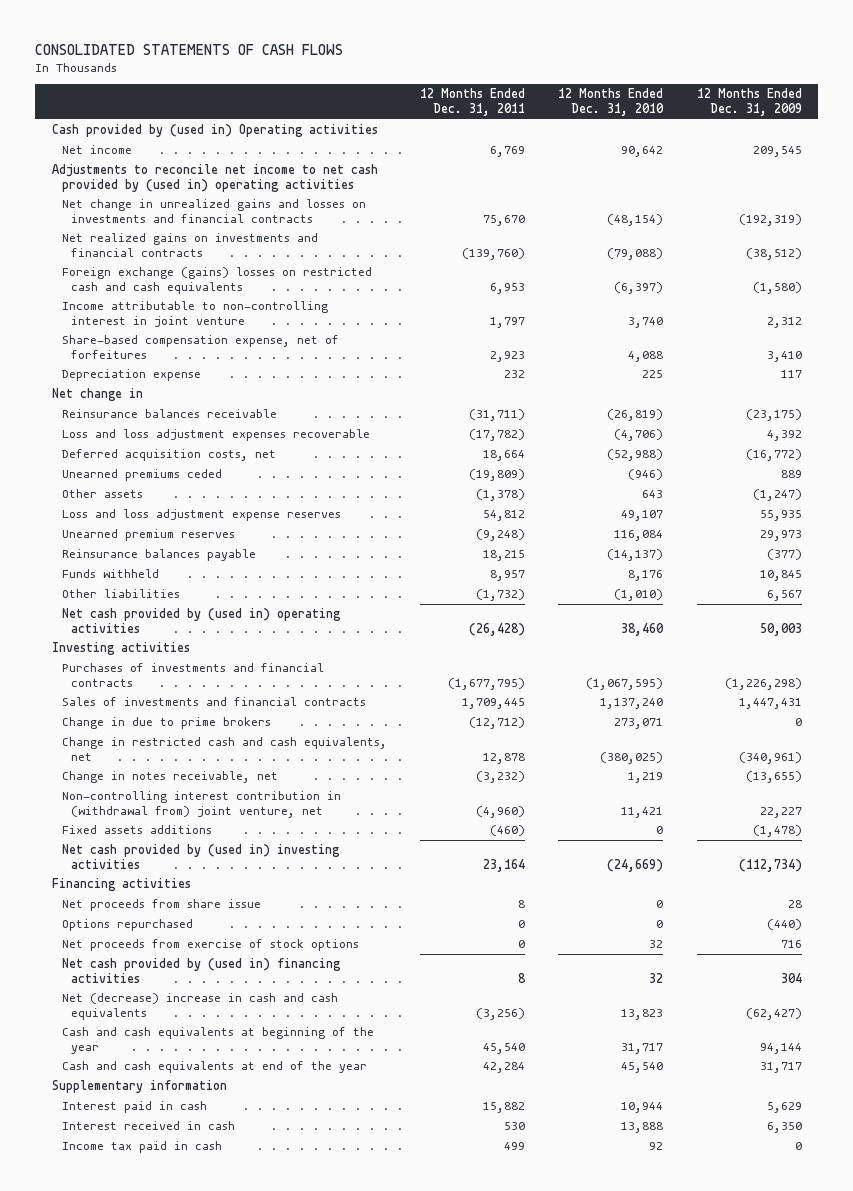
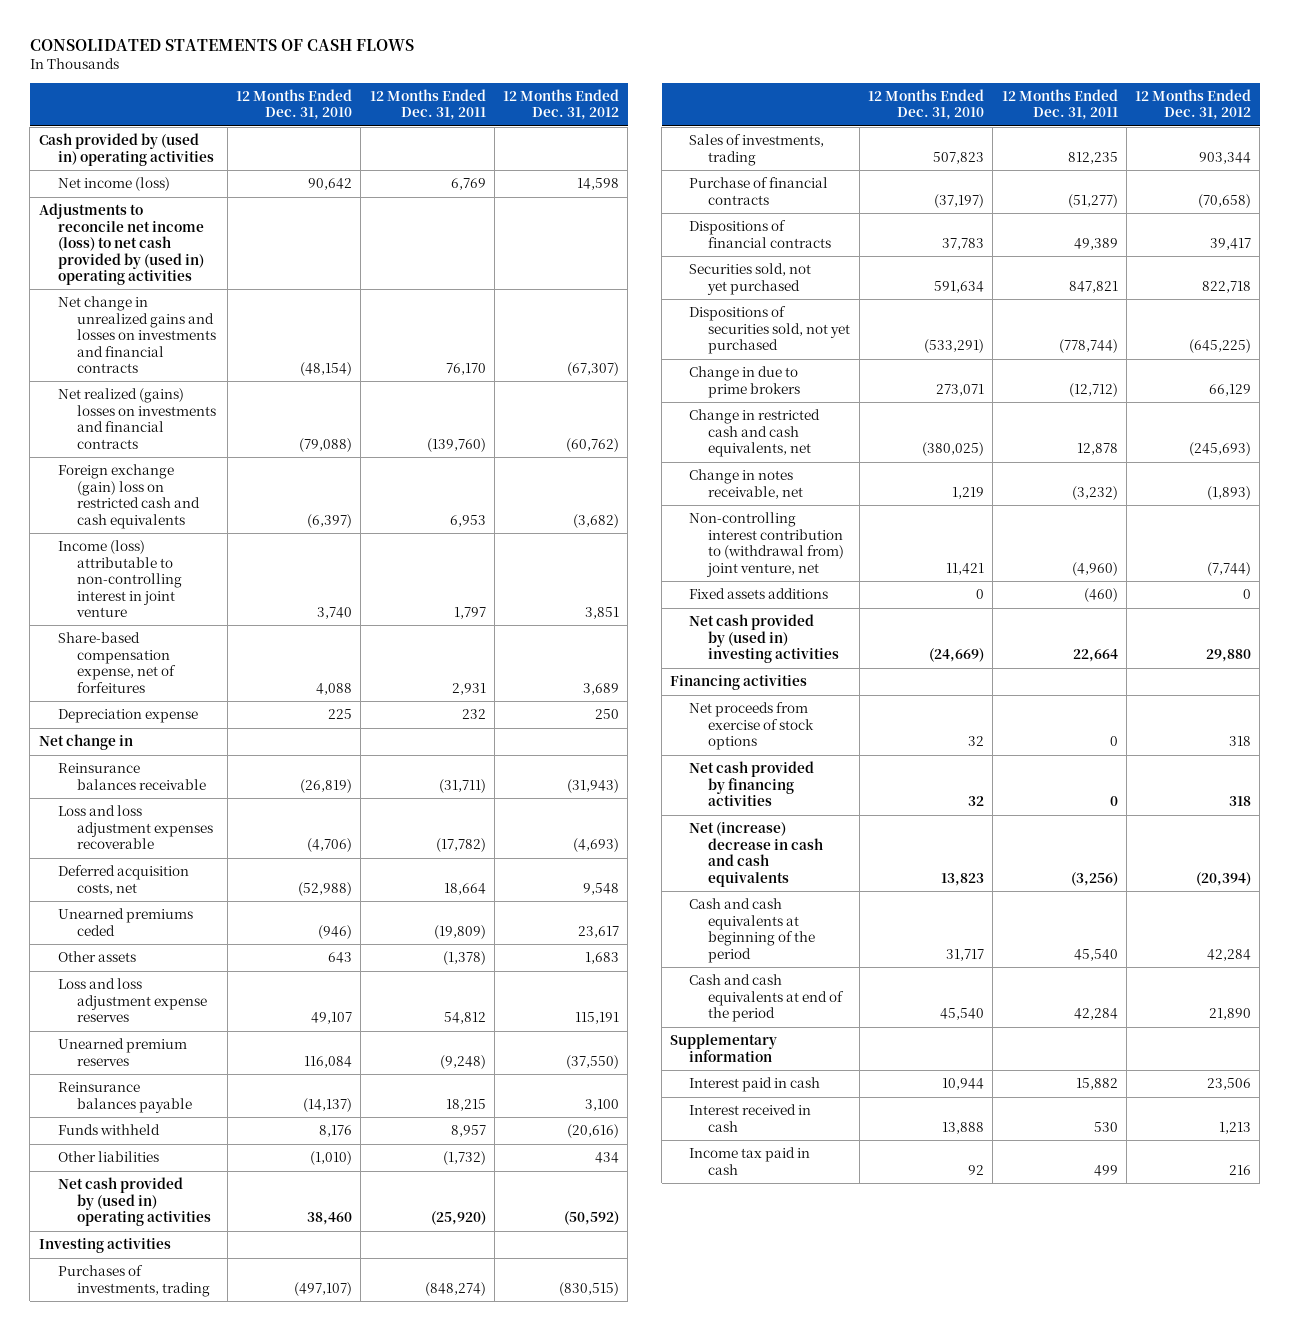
[696,88,802,117] 12 Months Ended Dec. 31, 2009 -> none
none -> [503,88,620,121] 12 Months Ended Dec. 31, 2012
[51,124,378,138] Cash provided by (used in) Operating activities -> [38,133,214,166] Cash provided by (used in) operating activities
[61,145,132,155] Net income -> [57,177,170,192] Net income (loss)
[51,164,378,192] Adjustments to reconcile net income to net cash provided by (used in) operating activities -> [38,203,204,286] Adjustments to reconcile net income (loss) to net cash provided by (used in) operating activities
[482,214,525,226] 75,670 -> [445,363,486,376] 76,170
[61,233,318,257] Net realized gains on investments and financial contracts -> [57,388,216,449] Net realized (gains) losses on investments and financial contracts
[61,267,372,294] Foreign exchange (gains) losses on restricted cash and cash equivalents -> [57,464,200,529] Foreign exchange (gain) loss on restricted cash and cash equivalents
[61,301,328,327] Income attributable to non-controlling interest in joint venture -> [57,540,182,618] Income (loss) attributable to non-controlling interest in joint venture
[489,350,525,362] 2,923 -> [451,682,486,695] 2,931
[468,622,525,636] (26,428) -> [430,1211,486,1226] (25,920)
[61,663,324,687] Purchases of investments and financial contracts -> none
[61,697,366,707] Sales of investments and financial contracts -> none
none -> [57,1265,210,1297] Purchases of investments, trading
none -> [689,134,825,166] Sales of investments, trading
none -> [689,177,829,205] Purchase of financial contracts
none -> [689,220,832,248] Dispositions of financial contracts
none -> [689,263,812,295] Securities sold, not yet purchased
none -> [689,306,851,355] Dispositions of securities sold, not yet purchased
[61,791,341,818] Non-controlling interest contribution in (withdrawal from) joint venture, net -> [689,512,845,577] Non-controlling interest contribution to (withdrawal from) joint venture, net
[482,858,525,872] 23,164 -> [1072,649,1118,663] 22,664
[61,899,261,912] Net proceeds from share issue -> none
[61,919,193,932] Options repurchased -> none
[61,958,341,983] Net cash provided by (used in) financing activities -> [689,761,815,807] Net cash provided by financing activities
[517,972,526,983] 8 -> [1109,796,1118,807] 0
[61,993,338,1020] Net (decrease) increase in cash and cash equivalents -> [689,822,824,887] Net (increase) decrease in cash and cash equivalents
[61,1027,374,1054] Cash and cash equivalents at beginning of the year -> [689,898,816,963] Cash and cash equivalents at beginning of the period
[61,1061,367,1074] Cash and cash equivalents at end of the year -> [689,974,845,1023] Cash and cash equivalents at end of the period

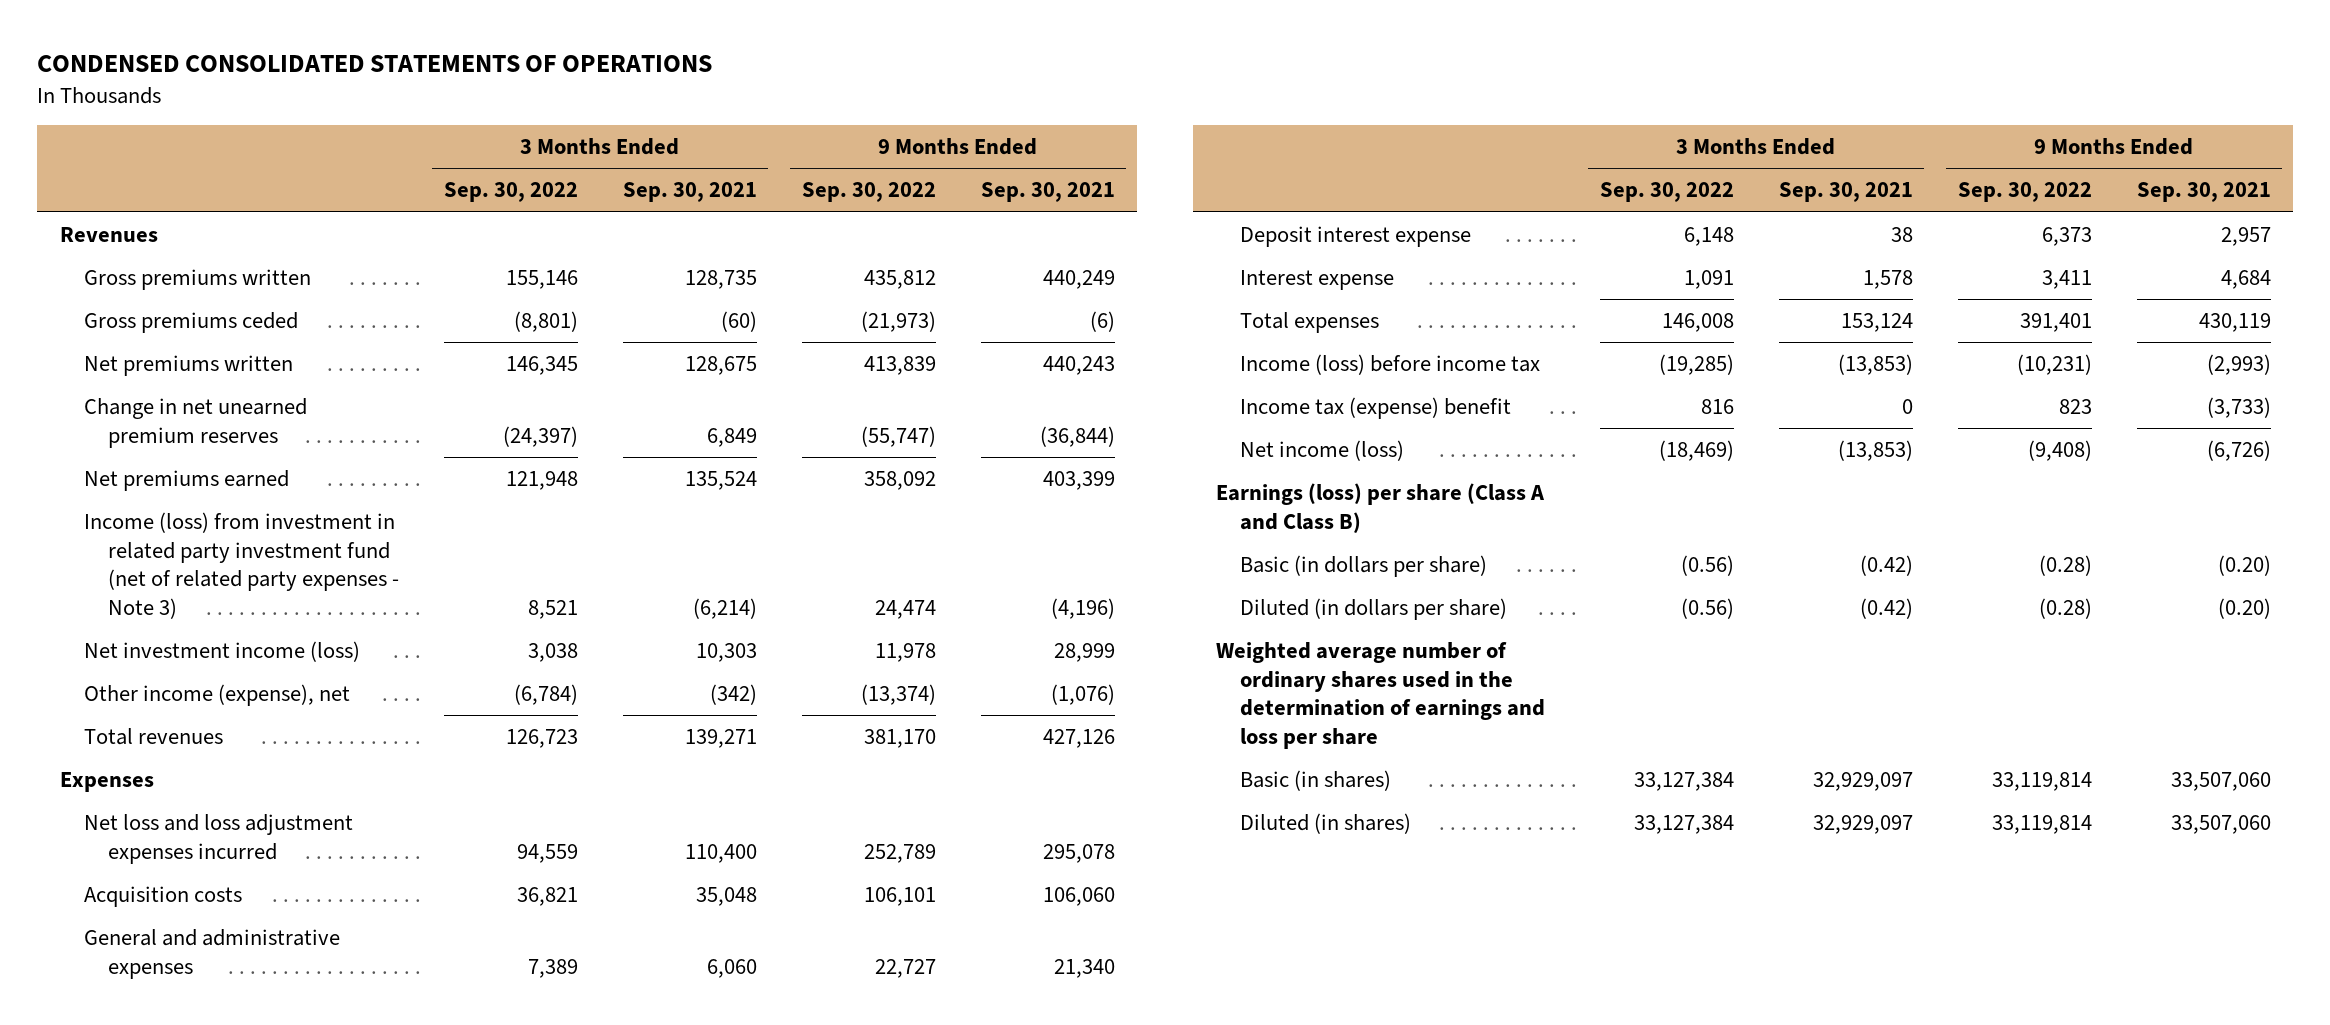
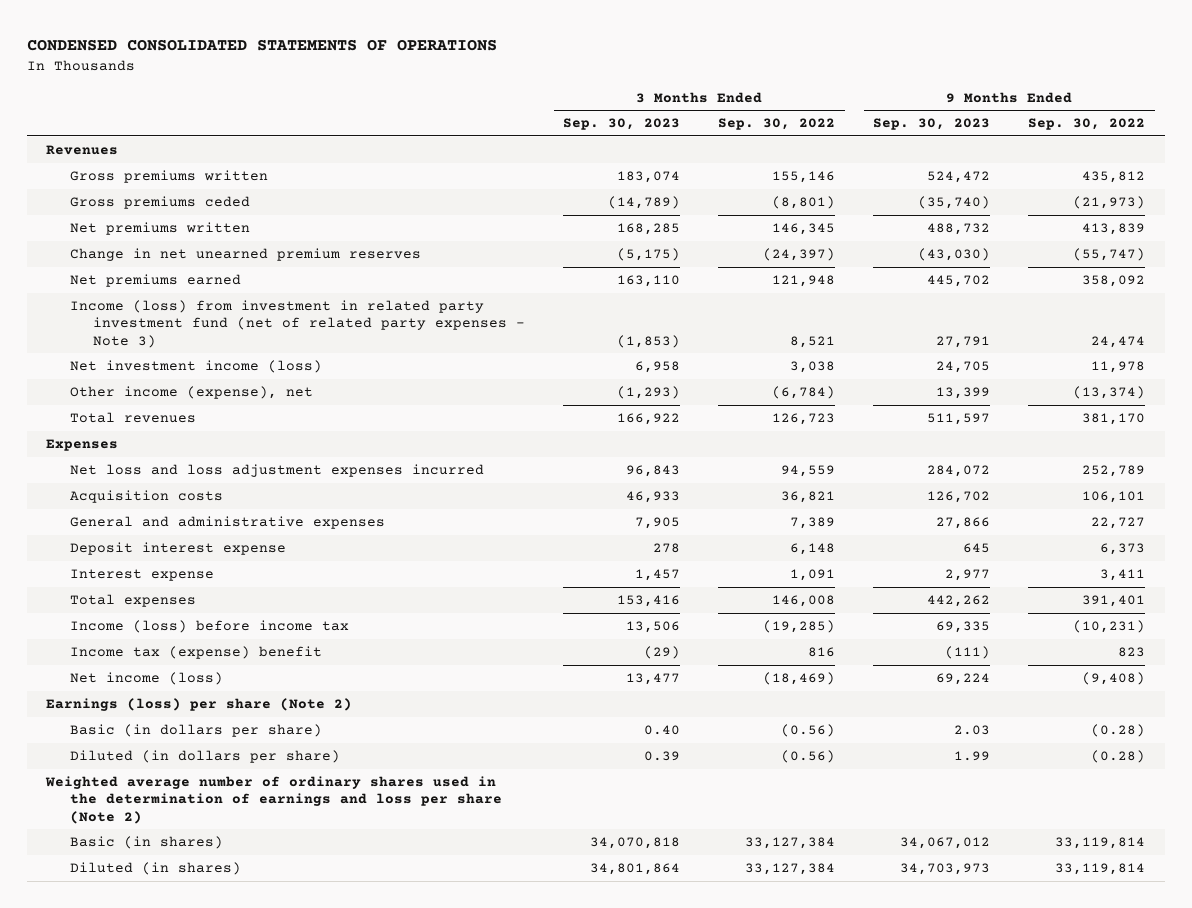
[622,182,757,203] Sep. 30, 2021 -> none
[980,182,1115,203] Sep. 30, 2021 -> none
none -> [563,118,681,131] Sep. 30, 2023
none -> [873,118,991,131] Sep. 30, 2023
[1215,483,1545,533] Earnings (loss) per share (Class A and Class B) -> [46,698,353,712] Earnings (loss) per share (Note 2)
[1215,642,1545,750] Weighted average number of ordinary shares used in the determination of earnings and loss per share -> [45,776,502,824] Weighted average number of ordinary shares used in the determination of earnings and loss per share (Note 2)

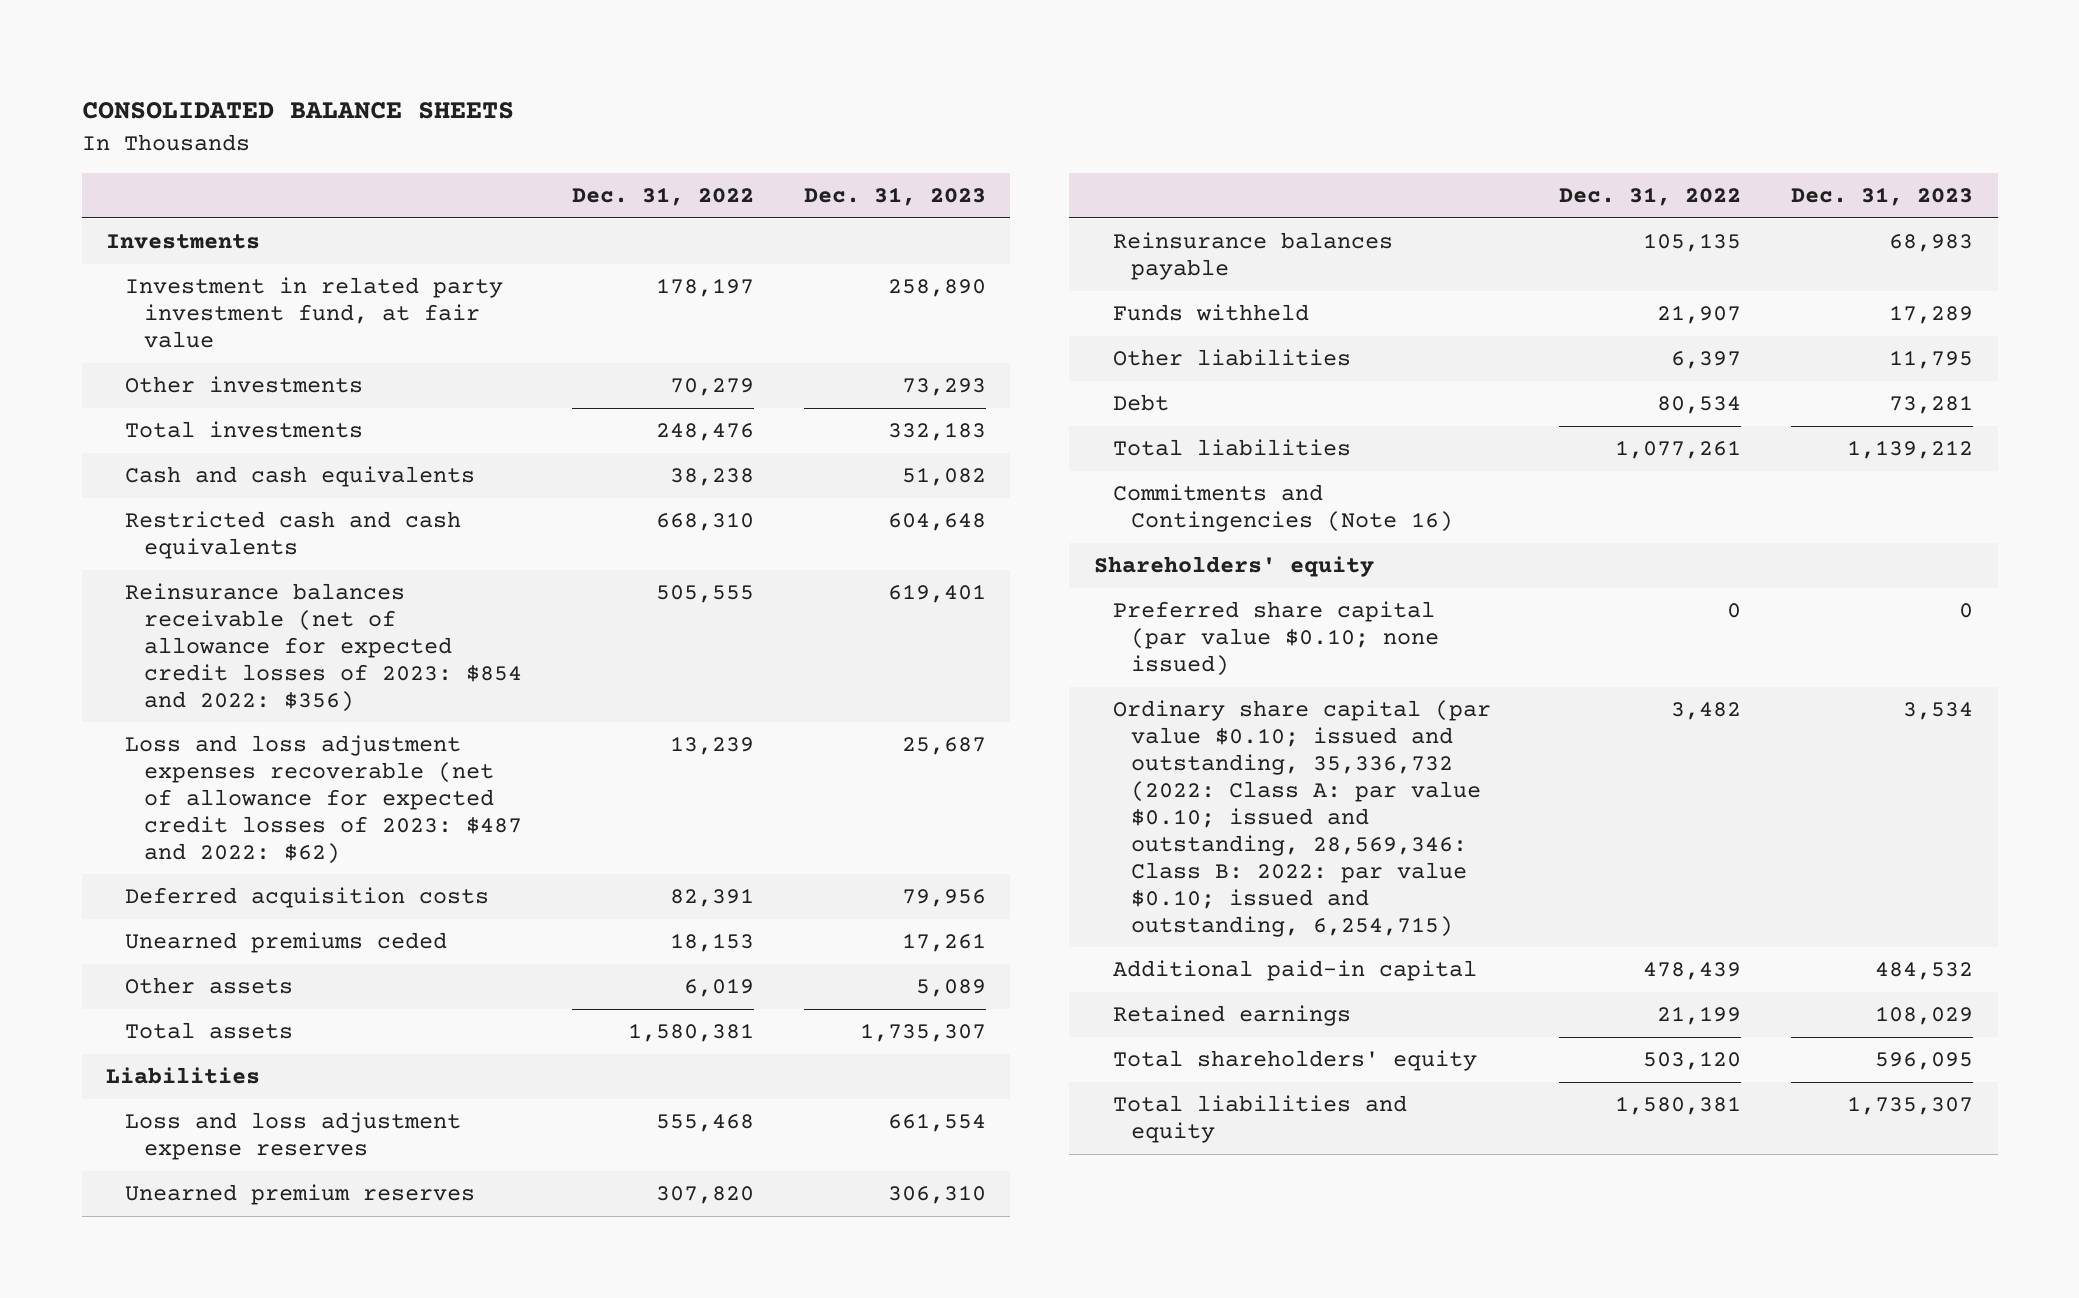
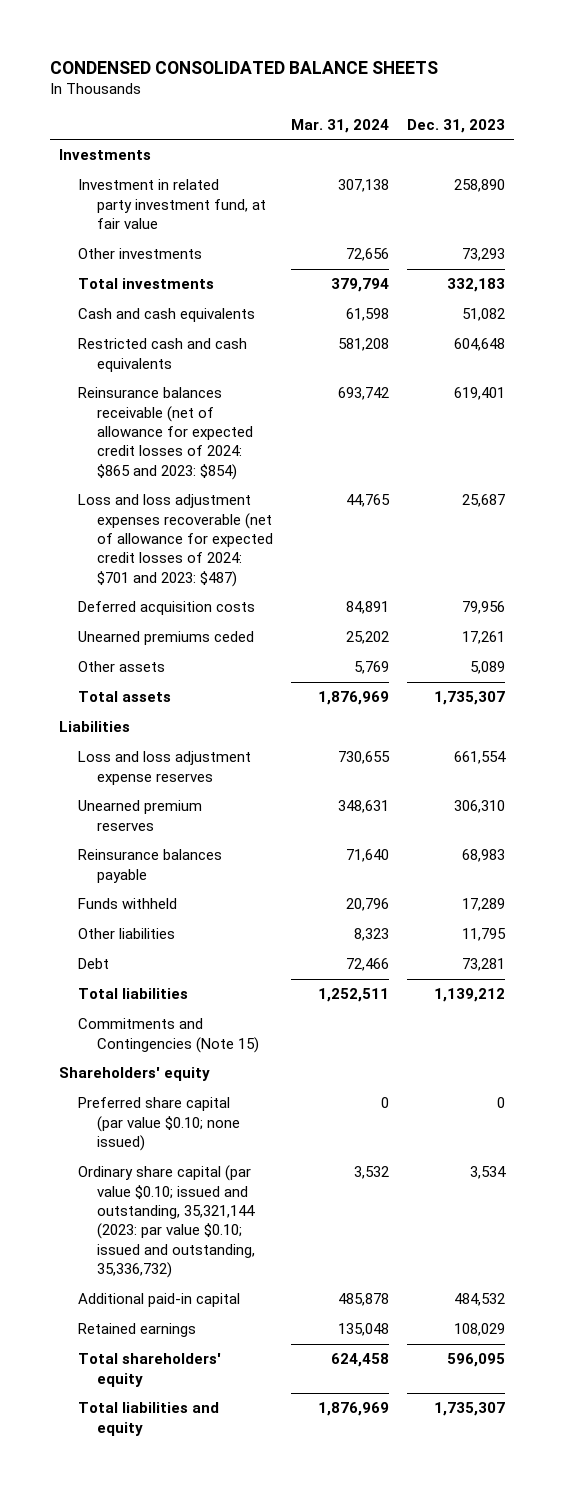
[81,101,514,119] CONSOLIDATED BALANCE SHEETS -> [50,60,439,74] CONDENSED CONSOLIDATED BALANCE SHEETS
[571,187,754,207] Dec. 31, 2022 -> none
none -> [290,118,389,133] Mar. 31, 2024
[125,583,523,712] Reinsurance balances receivable (net of allowance for expected credit losses of 2023: $854 and 2022: $356) -> [77,387,253,480] Reinsurance balances receivable (net of allowance for expected credit losses of 2024: $865 and 2023: $854)
[125,735,523,864] Loss and loss adjustment expenses recoverable (net of allowance for expected credit losses of 2023: $487 and 2022: $62) -> [77,494,273,587] Loss and loss adjustment expenses recoverable (net of allowance for expected credit losses of 2024: $701 and 2023: $487)
[1112,484,1454,533] Commitments and Contingencies (Note 16) -> [77,1018,259,1053] Commitments and Contingencies (Note 15)
[1112,700,1491,937] Ordinary share capital (par value $0.10; issued and outstanding, 35,336,732 (2022: Class A: par value $0.10; issued and outstanding, 28,569,346: Class B: 2022: par value $0.10; issued and outstanding, 6,254,715) -> [77,1165,255,1279] Ordinary share capital (par value $0.10; issued and outstanding, 35,321,144 (2023: par value $0.10; issued and outstanding, 35,336,732)

